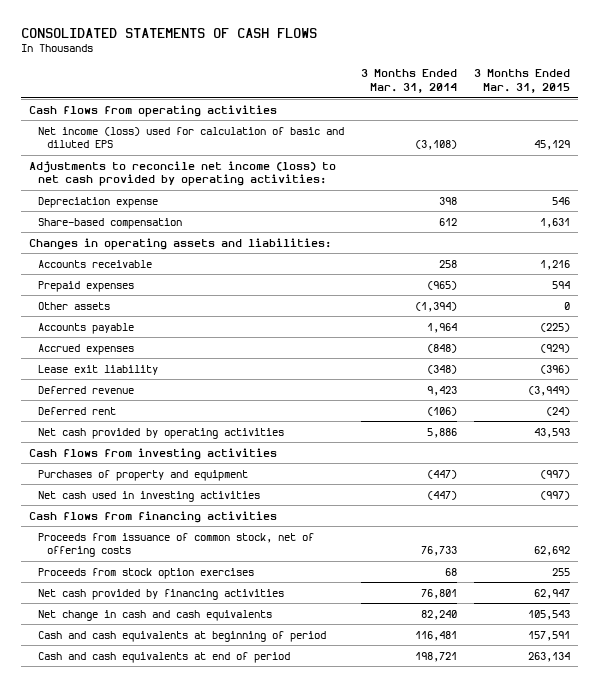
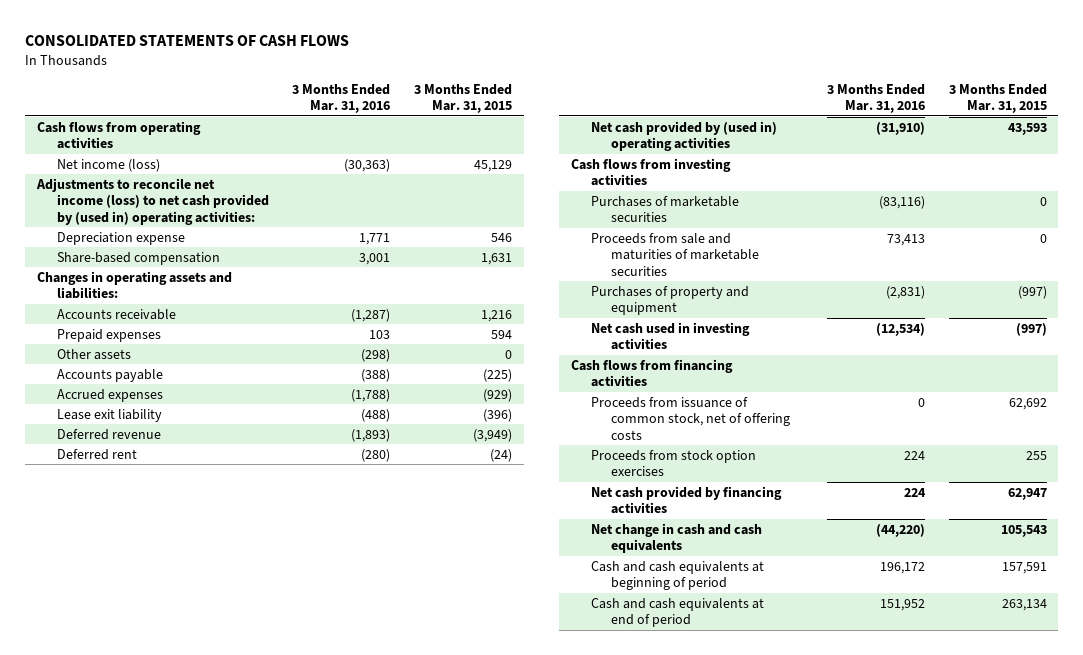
[360,69,457,93] 3 Months Ended Mar. 31, 2014 -> none
none -> [292,83,391,114] 3 Months Ended Mar. 31, 2016
[38,126,345,149] Net income (loss) used for calculation of basic and diluted EPS -> [56,158,160,172] Net income (loss)
[29,160,337,187] Adjustments to reconcile net income (loss) to net cash provided by operating activities: -> [35,177,269,225] Adjustments to reconcile net income (loss) to net cash provided by (used in) operating activities:
[38,427,285,439] Net cash provided by operating activities -> [591,120,778,152] Net cash provided by (used in) operating activities
none -> [591,195,740,223] Purchases of marketable securities
none -> [591,232,760,276] Proceeds from sale and maturities of marketable securities

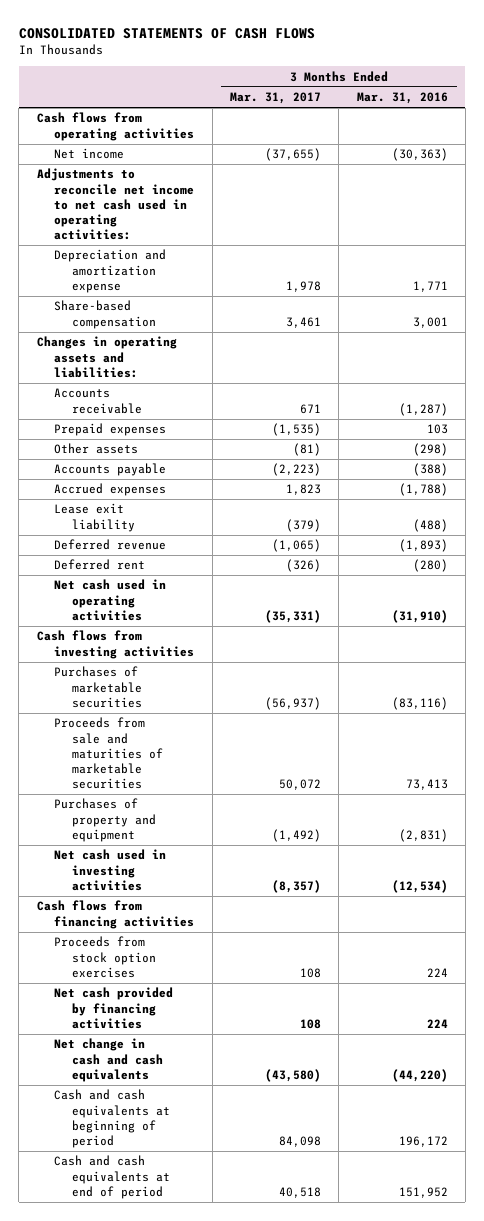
[414,83,513,114] 3 Months Ended Mar. 31, 2015 -> none
none -> [230,92,322,105] Mar. 31, 2017
[56,158,160,172] Net income (loss) -> [54,148,125,160] Net income
[35,177,269,225] Adjustments to reconcile net income (loss) to net cash provided by (used in) operating activities: -> [36,168,195,240] Adjustments to reconcile net income to net cash used in operating activities:
[56,231,185,245] Depreciation expense -> [54,249,167,293] Depreciation and amortization expense
[591,120,778,152] Net cash provided by (used in) operating activities -> [54,579,167,621] Net cash used in operating activities
[591,396,791,440] Proceeds from issuance of common stock, net of offering costs -> none

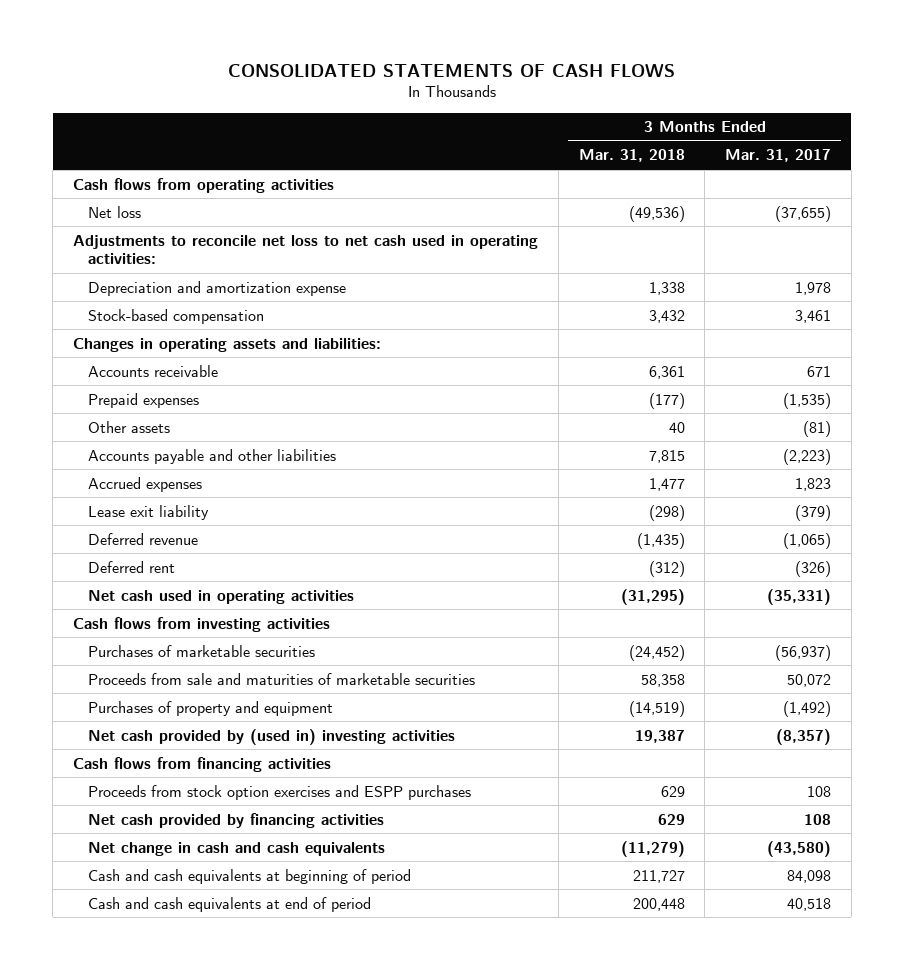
[356,92,448,105] Mar. 31, 2016 -> none
none -> [578,149,685,163] Mar. 31, 2018
[54,148,125,160] Net income -> [87,205,141,218] Net loss
[36,168,195,240] Adjustments to reconcile net income to net cash used in operating activities: -> [73,234,539,265] Adjustments to reconcile net loss to net cash used in operating activities:
[54,300,157,329] Share-based compensation -> [87,308,264,324] Stock-based compensation
[54,463,167,477] Accounts payable -> [87,448,336,464] Accounts payable and other liabilities
[54,849,167,891] Net cash used in investing activities -> [87,728,455,745] Net cash provided by (used in) investing activities
[54,936,157,978] Proceeds from stock option exercises -> [87,784,471,800] Proceeds from stock option exercises and ESPP purchases

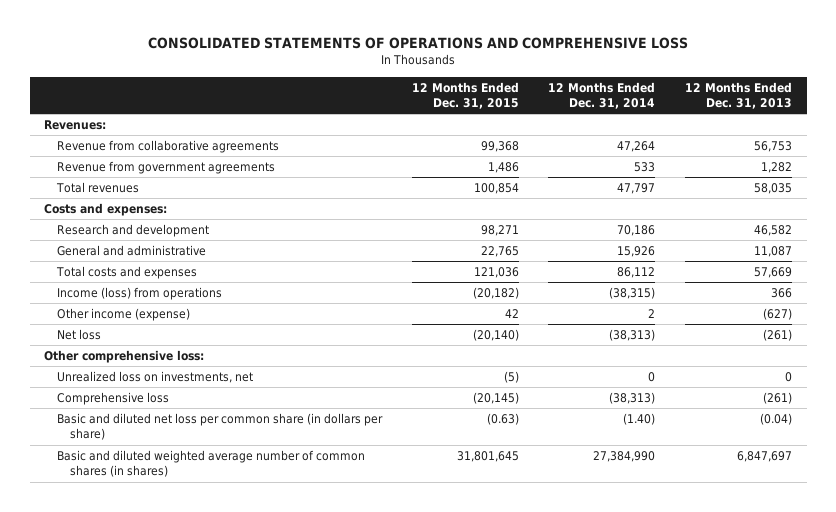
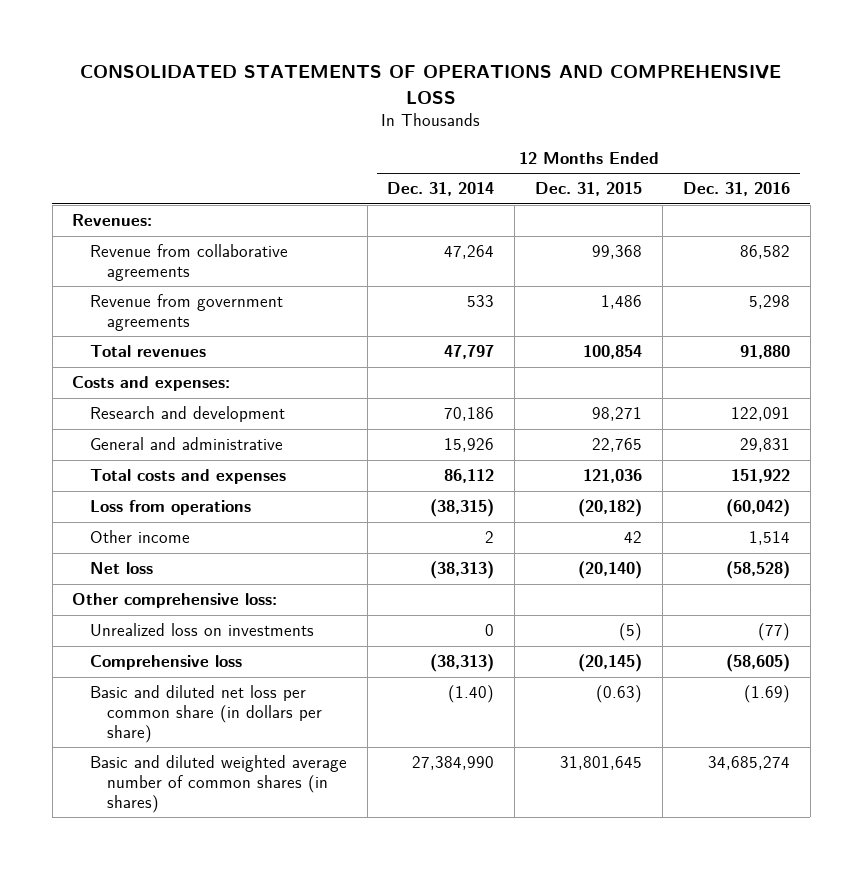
[684,81,792,109] 12 Months Ended Dec. 31, 2013 -> none
none -> [682,182,790,197] Dec. 31, 2016
[57,287,223,301] Income (loss) from operations -> [89,500,251,516] Loss from operations
[57,308,191,322] Other income (expense) -> [89,530,190,544] Other income
[57,371,254,384] Unrealized loss on investments, net -> [89,623,314,637] Unrealized loss on investments

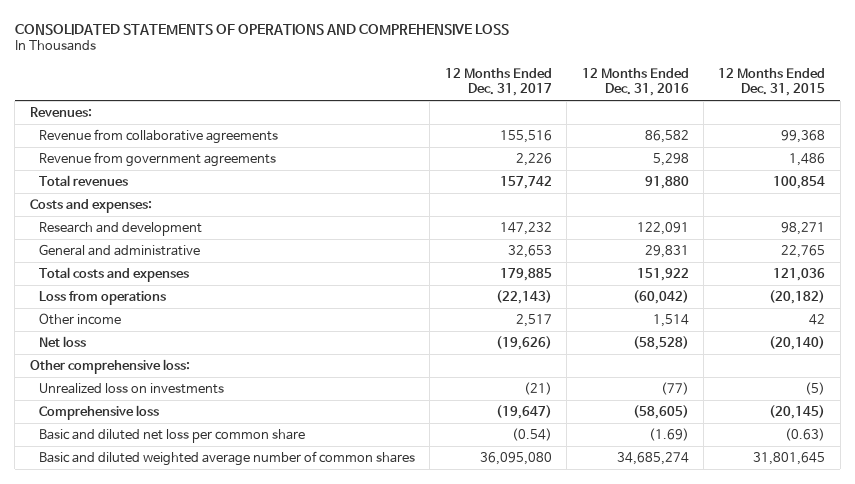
[387,182,495,197] Dec. 31, 2014 -> none
none -> [444,68,552,97] 12 Months Ended Dec. 31, 2017
[89,685,323,743] Basic and diluted net loss per common share (in dollars per share) -> [39,428,306,443] Basic and diluted net loss per common share
[89,755,347,813] Basic and diluted weighted average number of common shares (in shares) -> [39,450,416,466] Basic and diluted weighted average number of common shares

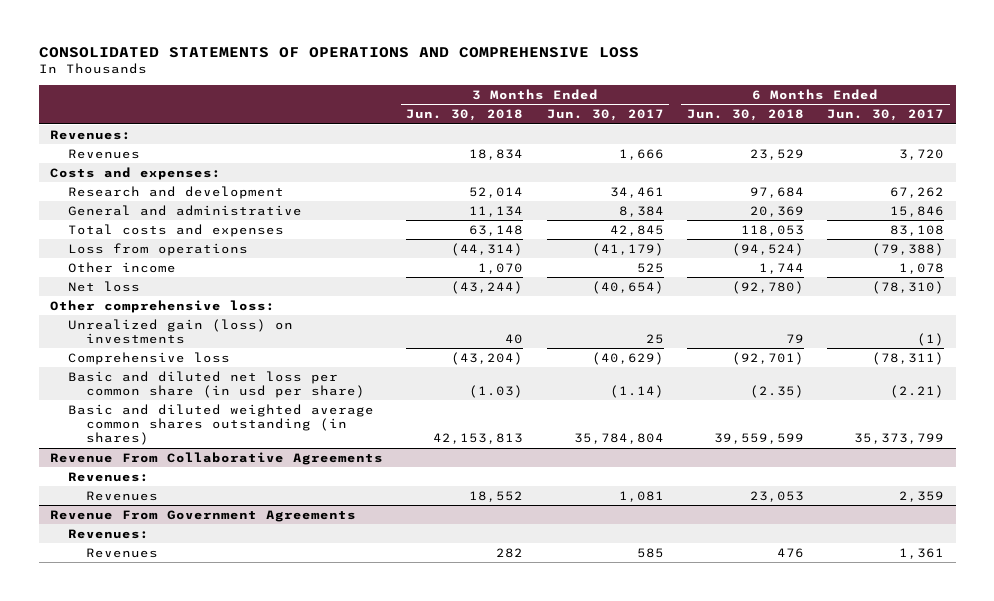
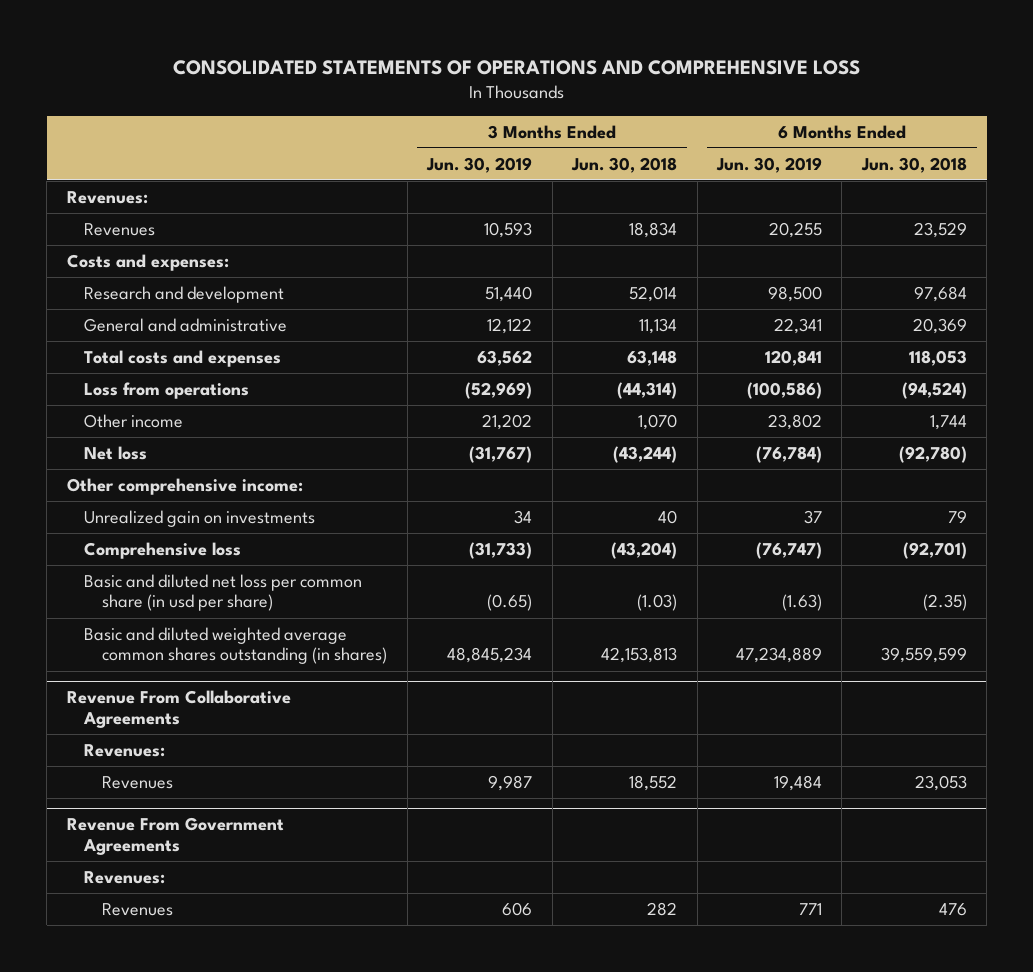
[546,109,664,122] Jun. 30, 2017 -> none
[827,109,945,122] Jun. 30, 2017 -> none
none -> [426,156,533,173] Jun. 30, 2019
none -> [715,156,822,173] Jun. 30, 2019
[50,299,276,313] Other comprehensive loss: -> [66,477,303,495] Other comprehensive income:
[68,318,294,344] Unrealized gain (loss) on investments -> [84,509,316,527] Unrealized gain on investments

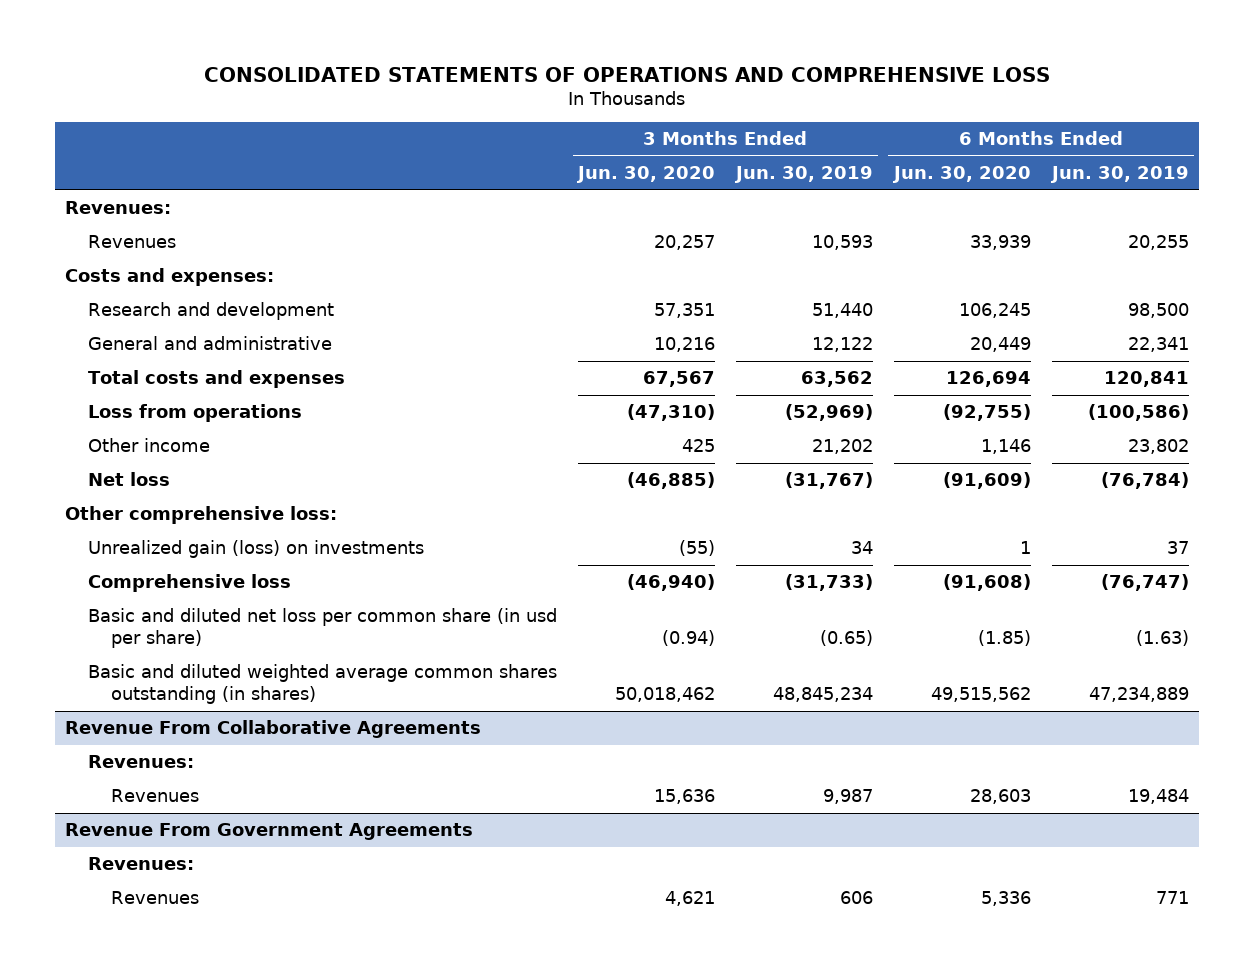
[571,156,678,173] Jun. 30, 2018 -> none
[860,156,967,173] Jun. 30, 2018 -> none
none -> [575,166,715,184] Jun. 30, 2020
none -> [891,166,1031,184] Jun. 30, 2020
[66,477,303,495] Other comprehensive income: -> [65,506,338,525] Other comprehensive loss:
[84,509,316,527] Unrealized gain on investments -> [87,540,424,559] Unrealized gain (loss) on investments

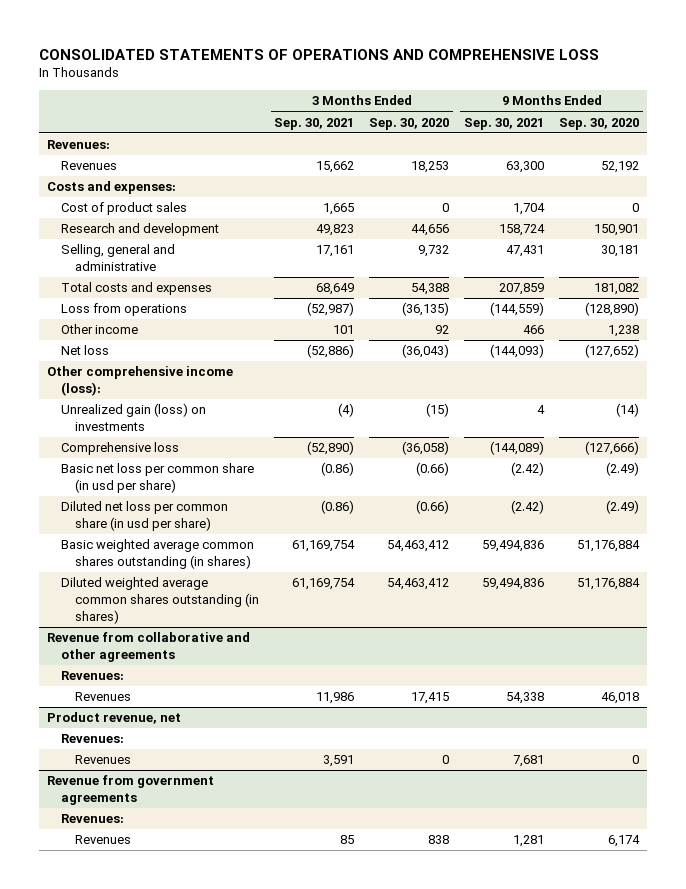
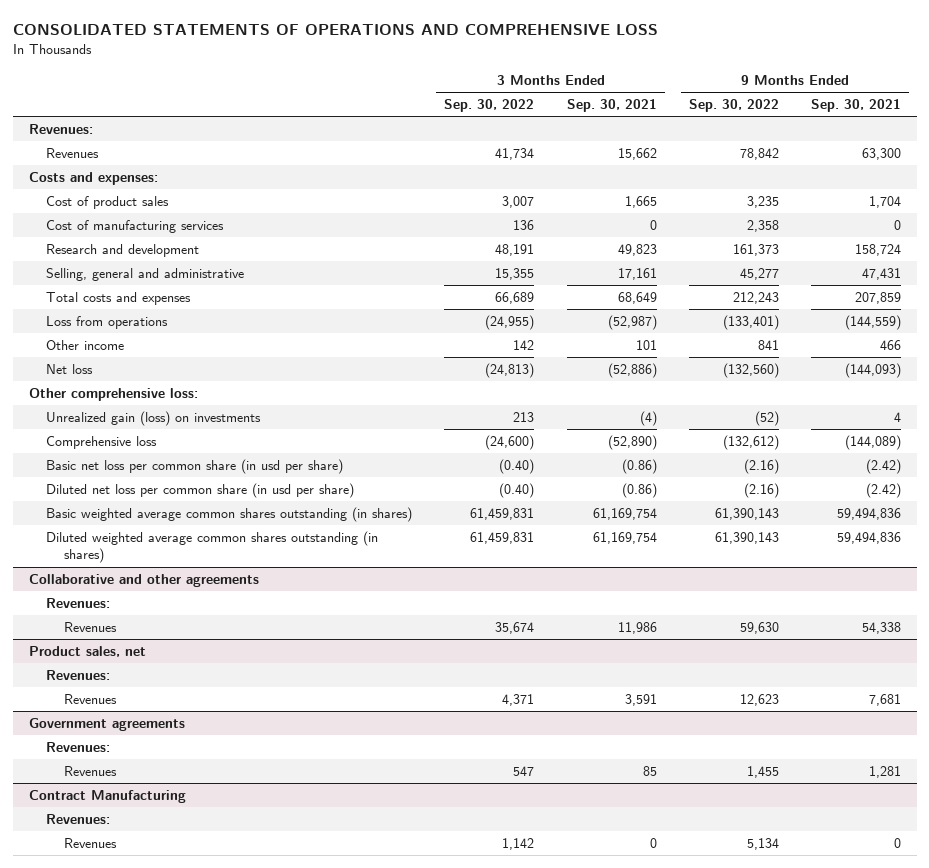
[369,117,450,130] Sep. 30, 2020 -> none
[559,117,640,130] Sep. 30, 2020 -> none
none -> [444,99,535,113] Sep. 30, 2022
none -> [688,99,779,113] Sep. 30, 2022
none -> [46,220,225,234] Cost of manufacturing services
[46,366,233,396] Other comprehensive income (loss): -> [28,388,198,402] Other comprehensive loss:
[46,632,250,662] Revenue from collaborative and other agreements -> [28,574,259,588] Collaborative and other agreements
[46,712,181,725] Product revenue, net -> [28,646,146,658] Product sales, net
[46,775,214,805] Revenue from government agreements -> [28,718,185,732] Government agreements
none -> [28,790,186,804] Contract Manufacturing
none -> [46,814,111,825] Revenues:
none -> [64,838,118,849] Revenues

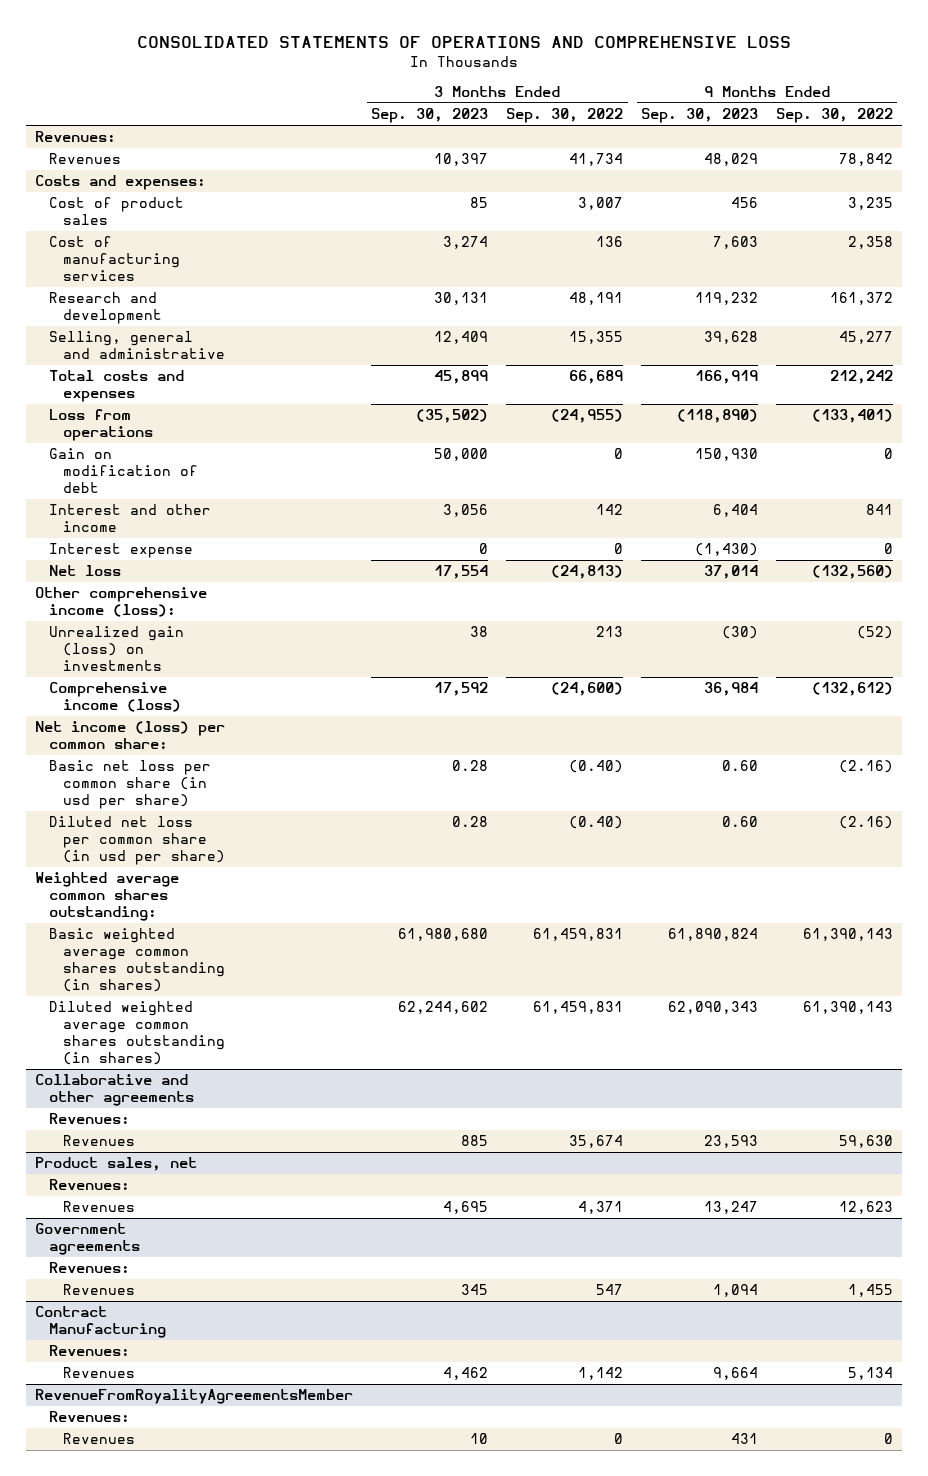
[566,99,657,113] Sep. 30, 2021 -> none
[810,99,901,113] Sep. 30, 2021 -> none
none -> [371,108,489,124] Sep. 30, 2023
none -> [640,108,758,124] Sep. 30, 2023
[732,244,779,257] 161,373 -> [829,292,893,306] 161,372
[732,292,779,305] 212,243 -> [829,370,893,385] 212,242
none -> [48,448,198,494] Gain on modification of debt
[46,340,125,351] Other income -> [48,504,211,533] Interest and other income
none -> [48,543,193,559] Interest expense
[28,388,198,402] Other comprehensive loss: -> [35,587,208,618] Other comprehensive income (loss):
[46,436,158,450] Comprehensive loss -> [48,682,181,713] Comprehensive income (loss)
none -> [35,721,226,750] Net income (loss) per common share:
none -> [35,872,180,922] Weighted average common shares outstanding:
none -> [35,1389,354,1405] RevenueFromRoyalityAgreementsMember
none -> [48,1411,130,1423] Revenues:
none -> [62,1433,135,1445] Revenues

